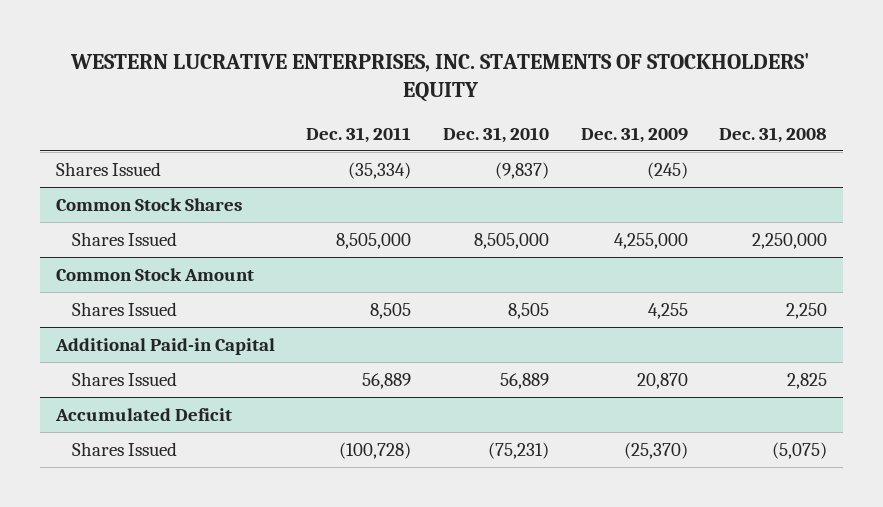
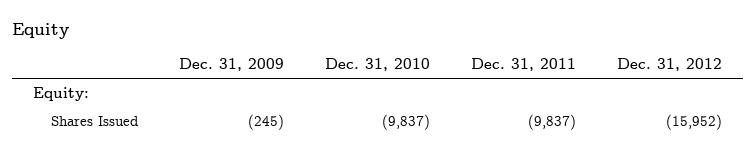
[70,52,811,103] WESTERN LUCRATIVE ENTERPRISES, INC. STATEMENTS OF STOCKHOLDERS' EQUITY -> [12,23,70,40] Equity
[719,126,828,143] Dec. 31, 2008 -> none
none -> [617,58,723,72] Dec. 31, 2012
[55,197,242,211] Common Stock Shares -> none
[71,231,177,246] Shares Issued -> none
[55,267,254,281] Common Stock Amount -> none
[71,301,177,316] Shares Issued -> none
[54,337,275,355] Additional Paid-in Capital -> none
[71,371,177,386] Shares Issued -> none
[54,407,232,421] Accumulated Deficit -> none
[71,441,177,456] Shares Issued -> none
none -> [32,87,89,102] Equity:
[348,161,412,179] (35,334) -> [528,114,577,131] (9,837)

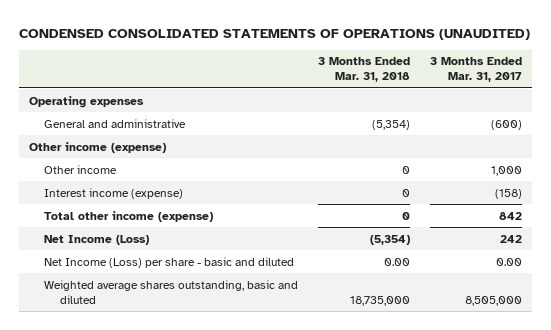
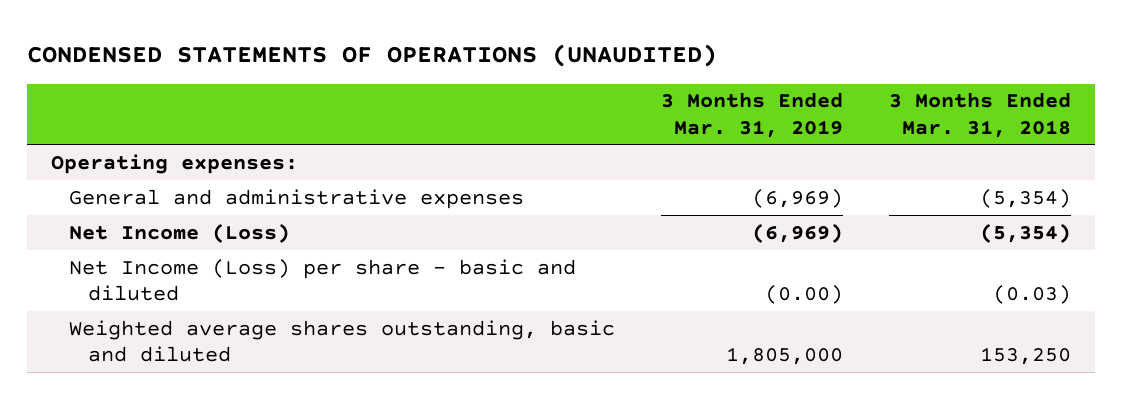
[19,28,531,40] CONDENSED CONSOLIDATED STATEMENTS OF OPERATIONS (UNAUDITED) -> [27,43,718,67] CONDENSED STATEMENTS OF OPERATIONS (UNAUDITED)
[429,57,522,83] 3 Months Ended Mar. 31, 2017 -> none
none -> [661,92,844,138] 3 Months Ended Mar. 31, 2019
[28,141,166,153] Other income (expense) -> none
[44,164,118,174] Other income -> none
[44,187,184,199] Interest income (expense) -> none
[44,210,214,222] Total other income (expense) -> none
[28,95,144,108] Operating expenses -> [50,153,298,174] Operating expenses:
[44,118,187,128] General and administrative -> [69,188,525,209] General and administrative expenses
[384,257,411,266] 0.00 -> [993,285,1072,305] (0.03)
[350,295,411,306] 18,735,000 -> [980,347,1072,366] 153,250

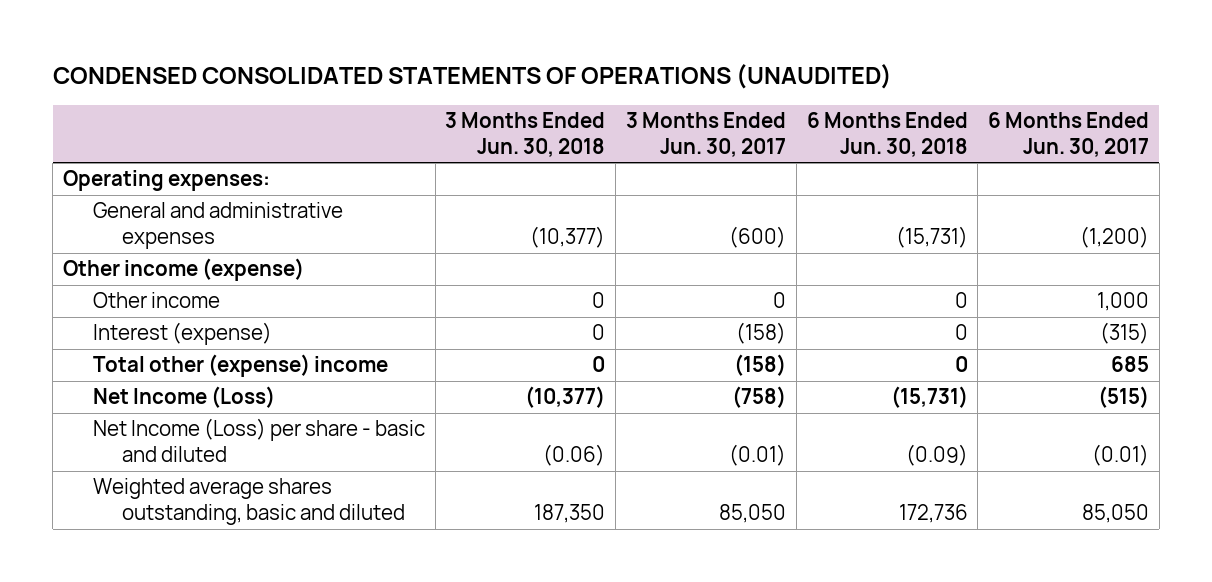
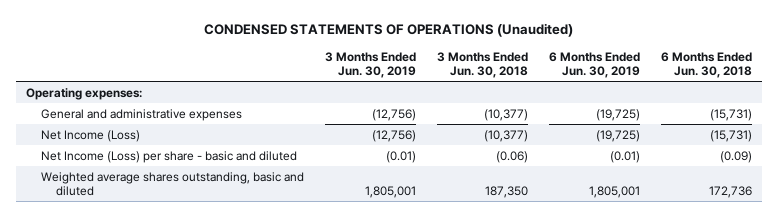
[52,64,892,90] CONDENSED CONSOLIDATED STATEMENTS OF OPERATIONS (UNAUDITED) -> [204,23,574,38] CONDENSED STATEMENTS OF OPERATIONS (Unaudited)
[625,112,786,157] 3 Months Ended Jun. 30, 2017 -> none
[988,112,1150,157] 6 Months Ended Jun. 30, 2017 -> none
none -> [325,51,417,78] 3 Months Ended Jun. 30, 2019
none -> [549,51,641,78] 6 Months Ended Jun. 30, 2019
[63,258,305,282] Other income (expense) -> none
[92,292,220,309] Other income -> none
[92,322,272,346] Interest (expense) -> none
[92,354,388,378] Total other (expense) income -> none

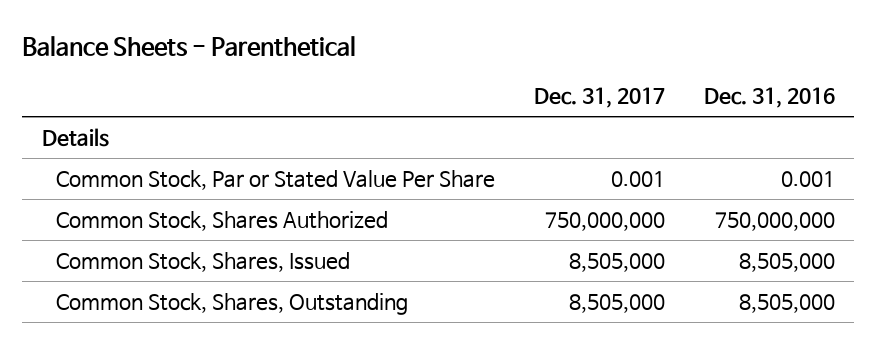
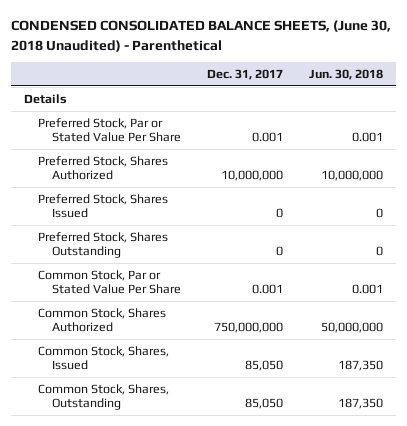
[22,35,357,57] Balance Sheets - Parenthetical -> [11,20,392,52] CONDENSED CONSOLIDATED BALANCE SHEETS, (June 30, 2018 Unaudited) - Parenthetical
[703,87,835,109] Dec. 31, 2016 -> none
none -> [308,68,383,80] Jun. 30, 2018
none -> [37,117,181,143] Preferred Stock, Par or Stated Value Per Share
none -> [37,155,168,181] Preferred Stock, Shares Authorized
none -> [37,193,168,219] Preferred Stock, Shares Issued
none -> [37,231,168,259] Preferred Stock, Shares Outstanding
[569,253,666,273] 8,505,000 -> [244,360,283,372] 85,050
[569,294,666,314] 8,505,000 -> [244,398,283,410] 85,050

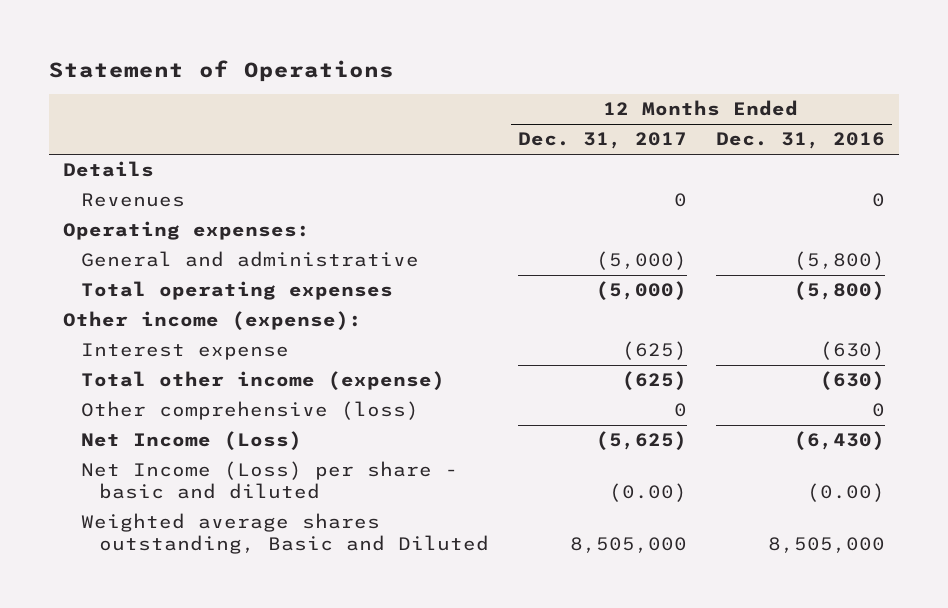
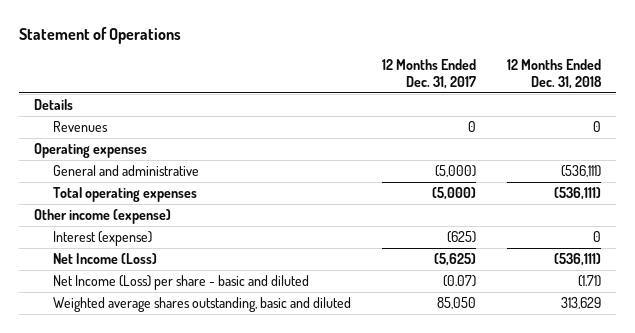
[715,132,885,150] Dec. 31, 2016 -> none
none -> [507,59,603,90] 12 Months Ended Dec. 31, 2018
[63,221,311,241] Operating expenses: -> [34,142,148,158] Operating expenses
[81,371,446,391] Total other income (expense) -> none
[81,401,420,421] Other comprehensive (loss) -> none
[63,311,363,331] Other income (expense): -> [34,208,172,224] Other income (expense)
[81,343,290,361] Interest expense -> [53,230,153,246] Interest (expense)
[608,483,687,503] (0.00) -> [443,274,477,287] (0.07)
[81,513,490,555] Weighted average shares outstanding, Basic and Diluted -> [53,296,352,312] Weighted average shares outstanding, basic and diluted
[569,537,687,554] 8,505,000 -> [437,296,477,309] 85,050

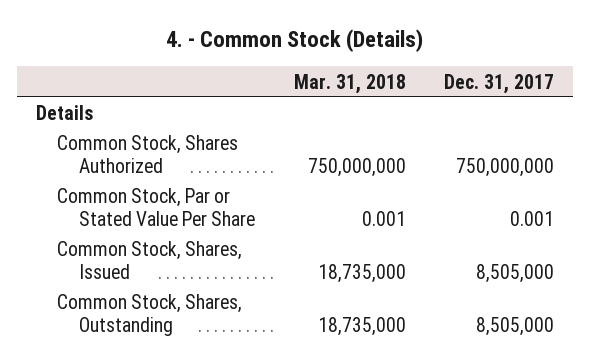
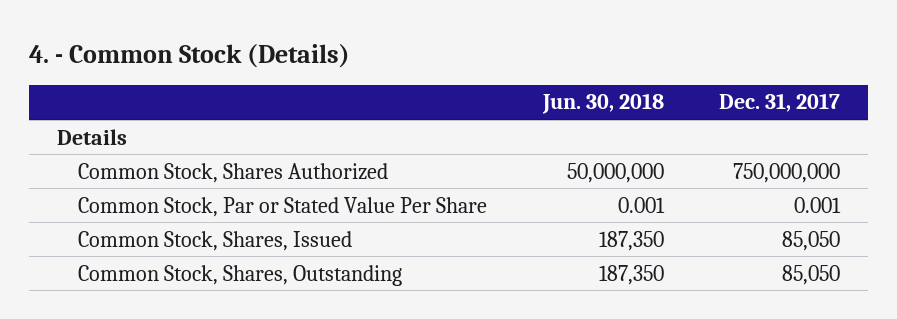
[293,73,406,94] Mar. 31, 2018 -> none
none -> [541,93,664,115] Jun. 30, 2018
[476,264,555,284] 8,505,000 -> [782,230,841,251] 85,050
[476,317,555,337] 8,505,000 -> [782,264,841,285] 85,050

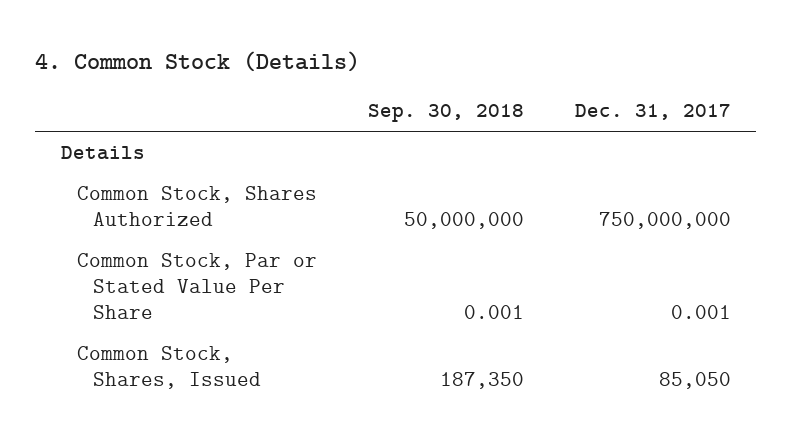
[28,43,350,68] 4. - Common Stock (Details) -> [35,50,361,72] 4. Common Stock (Details)
[541,93,664,115] Jun. 30, 2018 -> none
none -> [367,104,524,123] Sep. 30, 2018
[77,264,402,286] Common Stock, Shares, Outstanding -> none

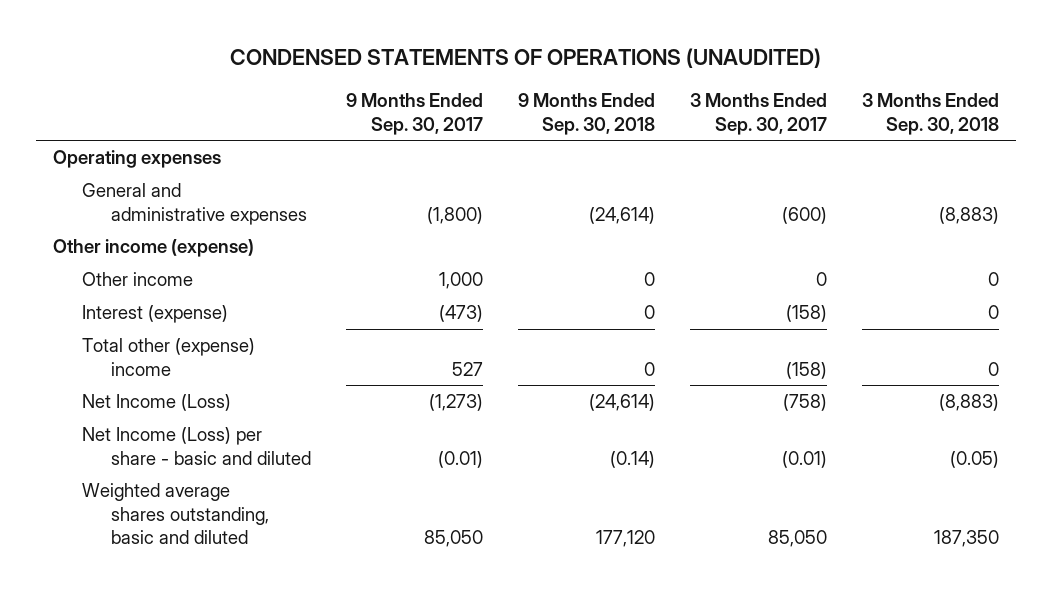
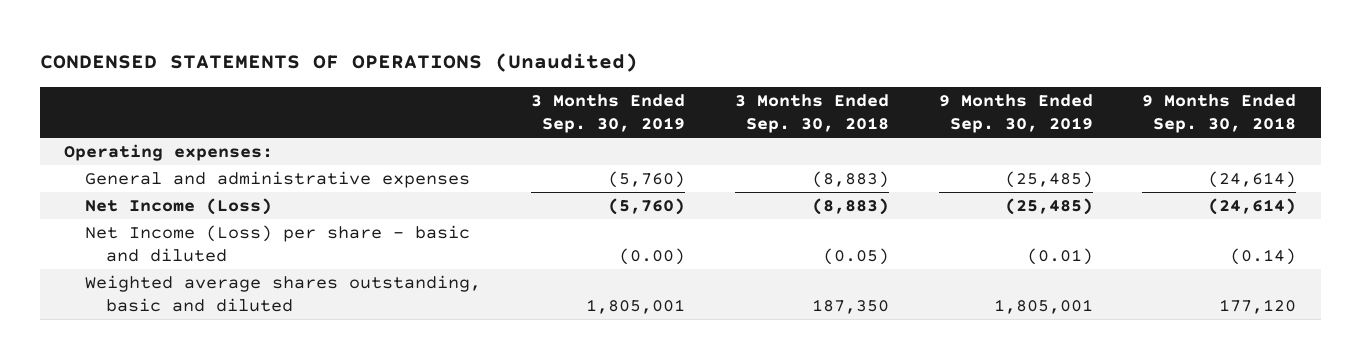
[230,48,822,69] CONDENSED STATEMENTS OF OPERATIONS (UNAUDITED) -> [39,53,638,73] CONDENSED STATEMENTS OF OPERATIONS (Unaudited)
[346,93,484,135] 9 Months Ended Sep. 30, 2017 -> none
[689,93,827,135] 3 Months Ended Sep. 30, 2017 -> none
none -> [531,94,686,134] 3 Months Ended Sep. 30, 2019
none -> [938,94,1093,134] 9 Months Ended Sep. 30, 2019
[53,150,222,169] Operating expenses -> [64,144,274,162] Operating expenses:
[53,239,255,258] Other income (expense) -> none
[82,272,194,287] Other income -> none
[82,305,229,324] Interest (expense) -> none
[82,338,256,376] Total other (expense) income -> none

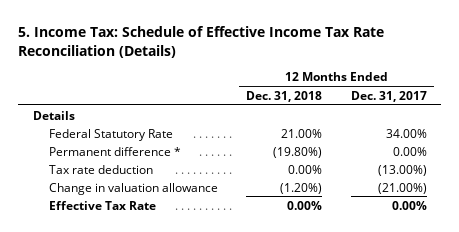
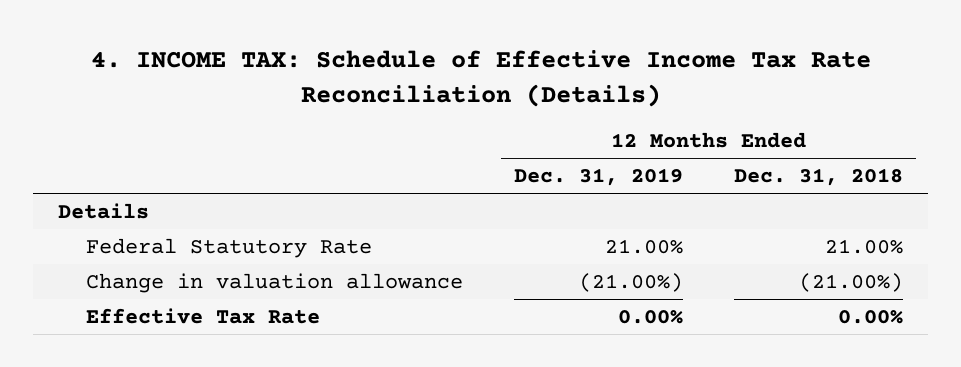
[18,26,385,58] 5. Income Tax: Schedule of Effective Income Tax Rate Reconciliation (Details) -> [90,50,871,107] 4. INCOME TAX: Schedule of Effective Income Tax Rate Reconciliation (Details)
[350,90,427,102] Dec. 31, 2017 -> none
none -> [514,168,684,187] Dec. 31, 2019
[48,146,181,156] Permanent difference * -> none
[48,164,153,174] Tax rate deduction -> none
[280,182,323,194] (1.20%) -> [799,272,904,292] (21.00%)

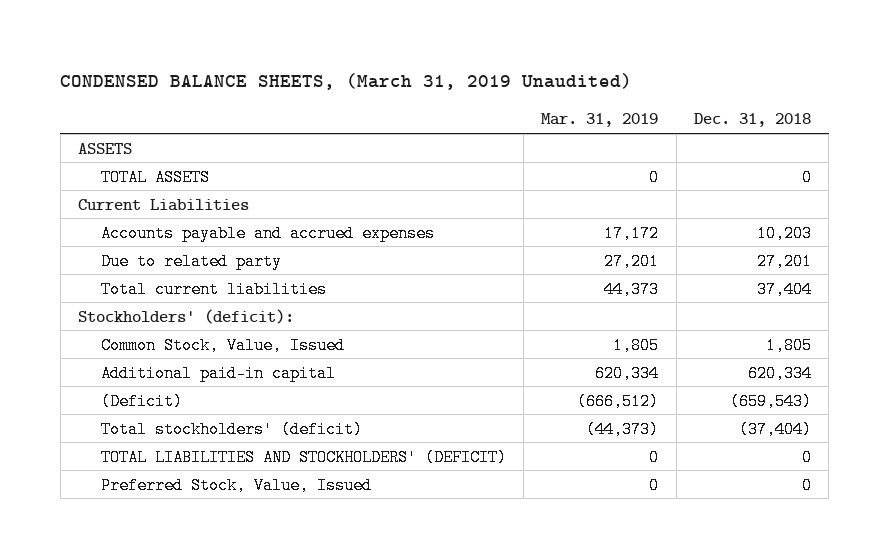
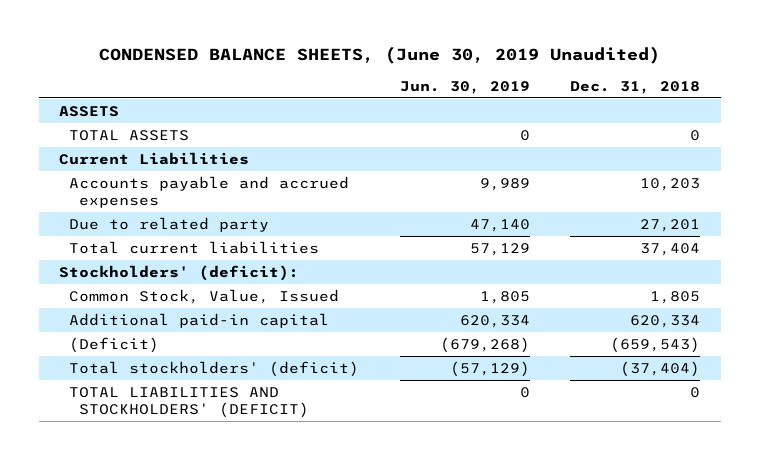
[60,73,633,91] CONDENSED BALANCE SHEETS, (March 31, 2019 Unaudited) -> [98,46,660,65] CONDENSED BALANCE SHEETS, (June 30, 2019 Unaudited)
[541,113,659,128] Mar. 31, 2019 -> none
none -> [399,80,530,94] Jun. 30, 2019
[100,476,372,494] Preferred Stock, Value, Issued -> none

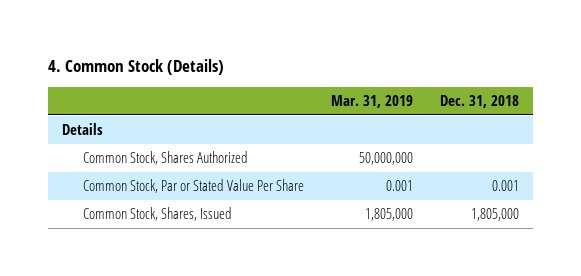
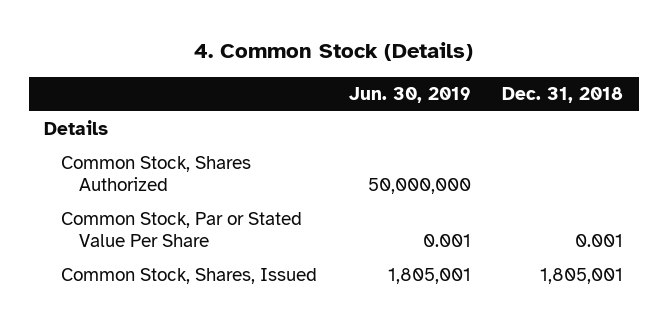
[330,94,413,108] Mar. 31, 2019 -> none
none -> [348,87,471,104] Jun. 30, 2019
[471,208,520,222] 1,805,000 -> [540,268,624,285] 1,805,001

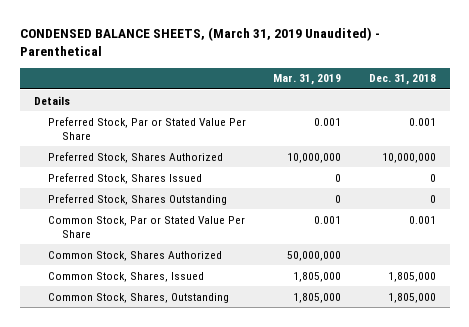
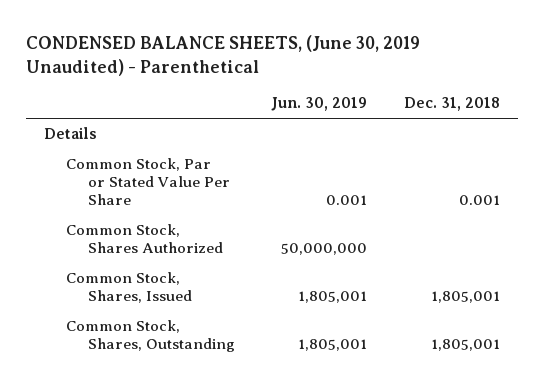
[19,27,380,57] CONDENSED BALANCE SHEETS, (March 31, 2019 Unaudited) - Parenthetical -> [25,35,420,77] CONDENSED BALANCE SHEETS, (June 30, 2019 Unaudited) - Parenthetical
[273,74,342,86] Mar. 31, 2019 -> none
none -> [271,97,368,112] Jun. 30, 2019
[47,116,246,140] Preferred Stock, Par or Stated Value Per Share -> none
[47,151,223,163] Preferred Stock, Shares Authorized -> none
[47,172,202,184] Preferred Stock, Shares Issued -> none
[47,193,227,205] Preferred Stock, Shares Outstanding -> none
[387,271,436,282] 1,805,000 -> [430,291,500,304] 1,805,001
[387,292,436,303] 1,805,000 -> [430,339,500,352] 1,805,001

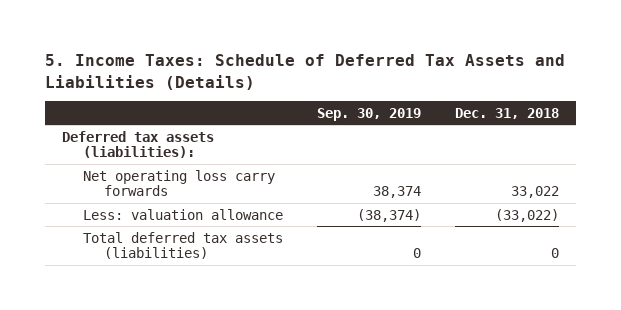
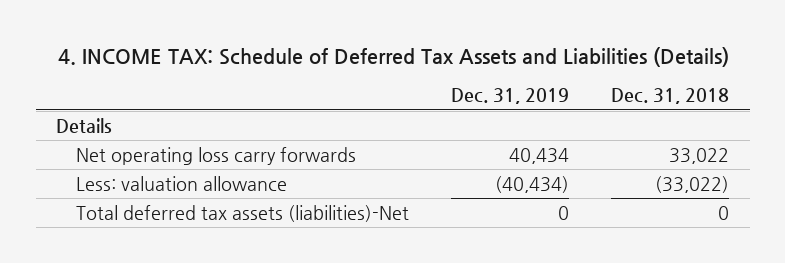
[44,54,565,90] 5. Income Taxes: Schedule of Deferred Tax Assets and Liabilities (Details) -> [57,46,729,67] 4. INCOME TAX: Schedule of Deferred Tax Assets and Liabilities (Details)
[317,107,422,121] Sep. 30, 2019 -> none
none -> [450,88,569,105] Dec. 31, 2019
[61,130,214,159] Deferred tax assets (liabilities): -> none
none -> [56,117,113,133] Details
[83,231,284,260] Total deferred tax assets (liabilities) -> [76,204,410,222] Total deferred tax assets (liabilities)-Net

